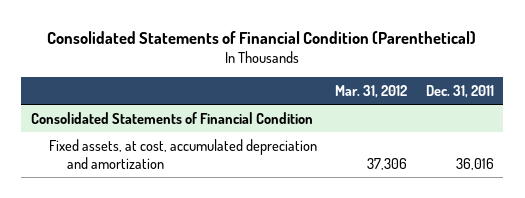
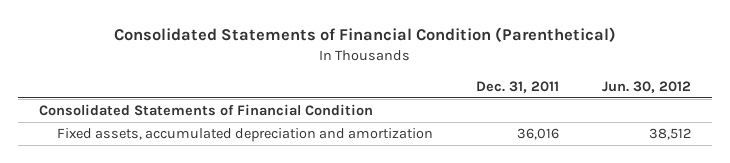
[335,85,408,99] Mar. 31, 2012 -> none
none -> [601,80,691,93] Jun. 30, 2012
[48,138,317,169] Fixed assets, at cost, accumulated depreciation and amortization -> [56,128,433,143] Fixed assets, accumulated depreciation and amortization

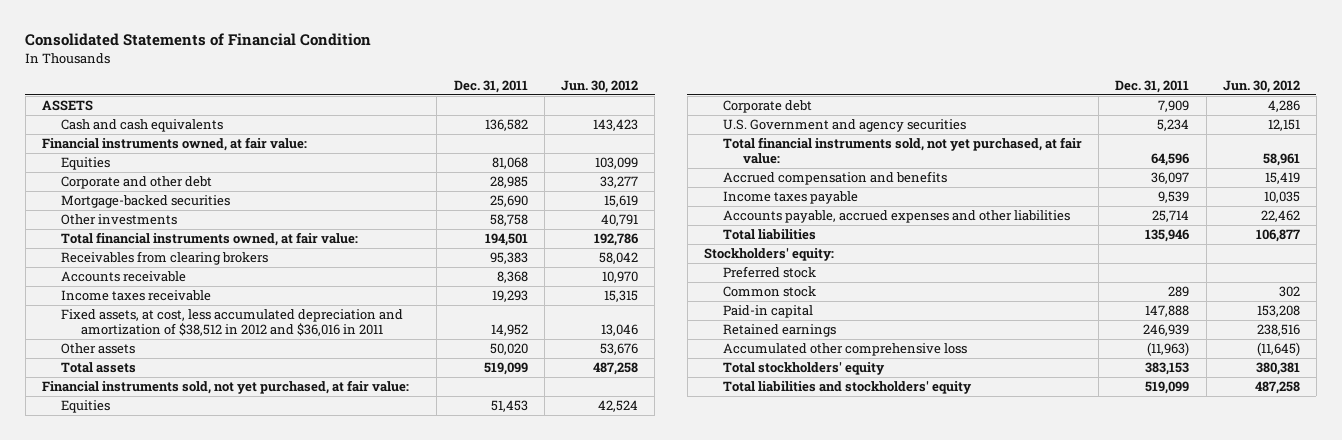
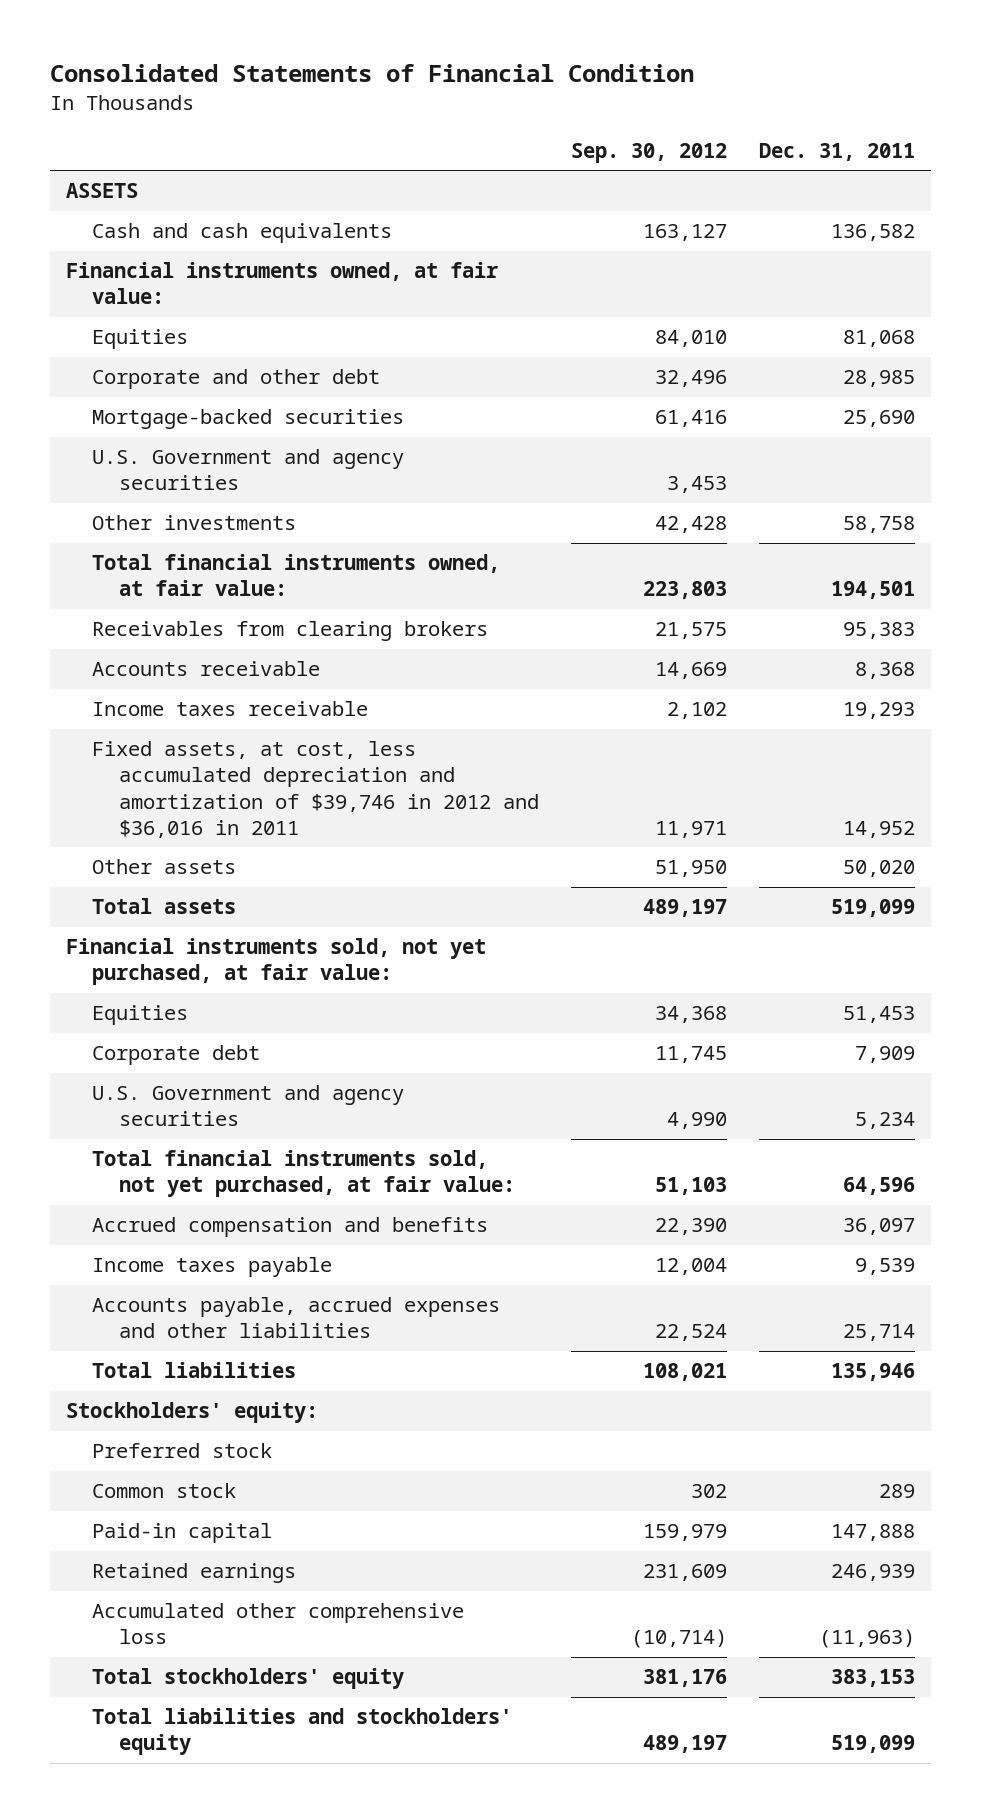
[560,80,638,94] Jun. 30, 2012 -> none
none -> [570,143,727,164] Sep. 30, 2012
none -> [92,449,405,491] U.S. Government and agency securities
[61,308,404,337] Fixed assets, at cost, less accumulated depreciation and amortization of $38,512 in 2012 and $36,016 in 2011 -> [92,741,539,838] Fixed assets, at cost, less accumulated depreciation and amortization of $39,746 in 2012 and $36,016 in 2011

